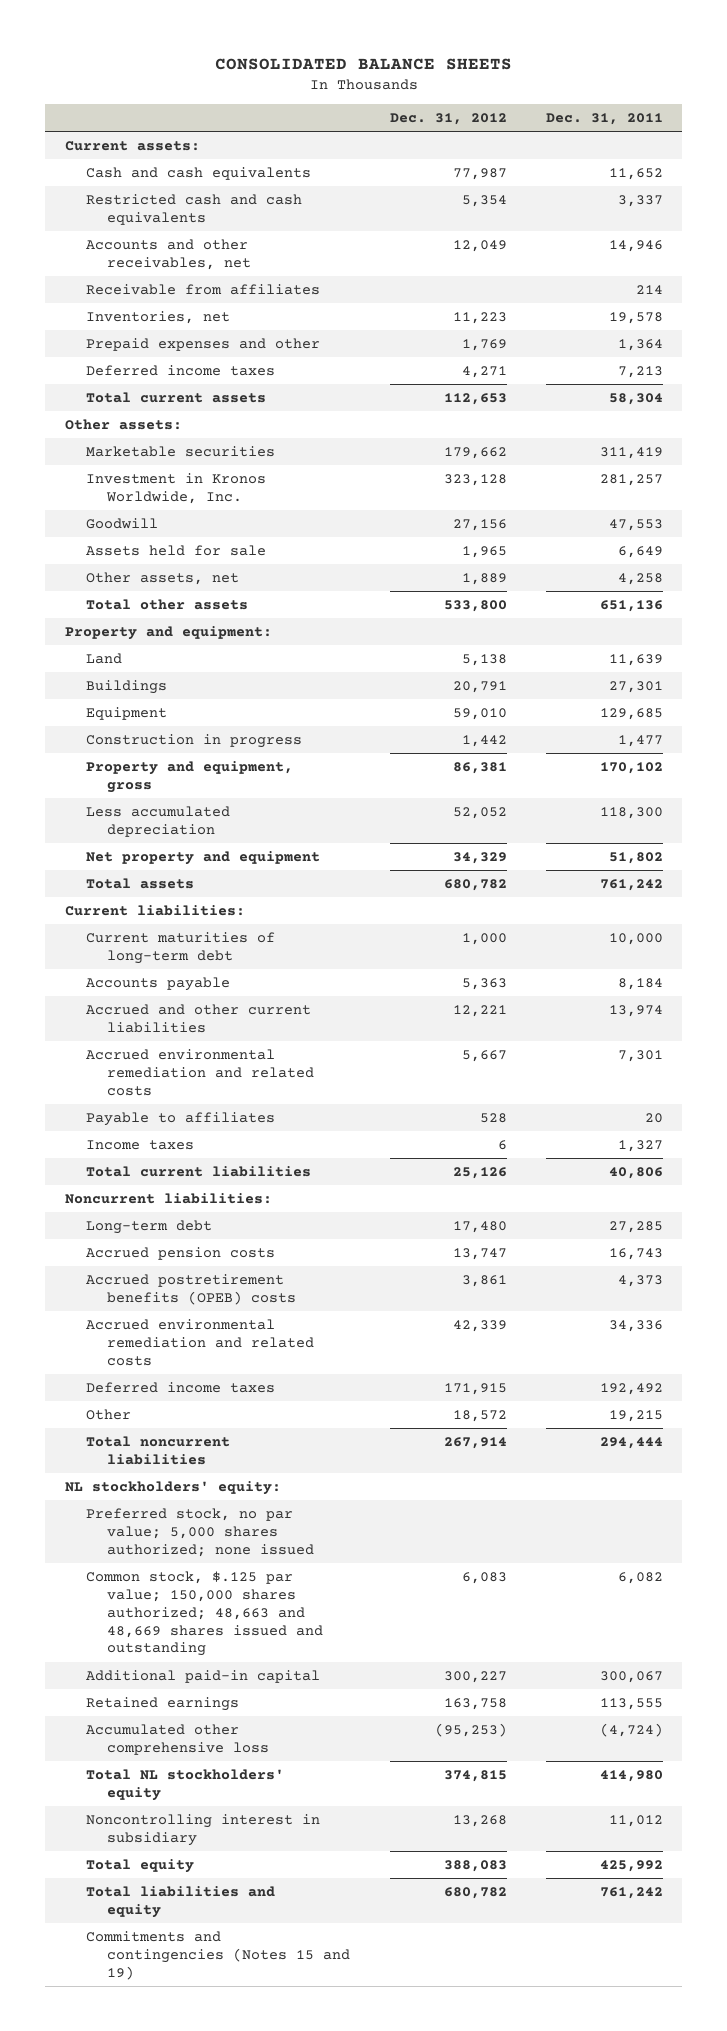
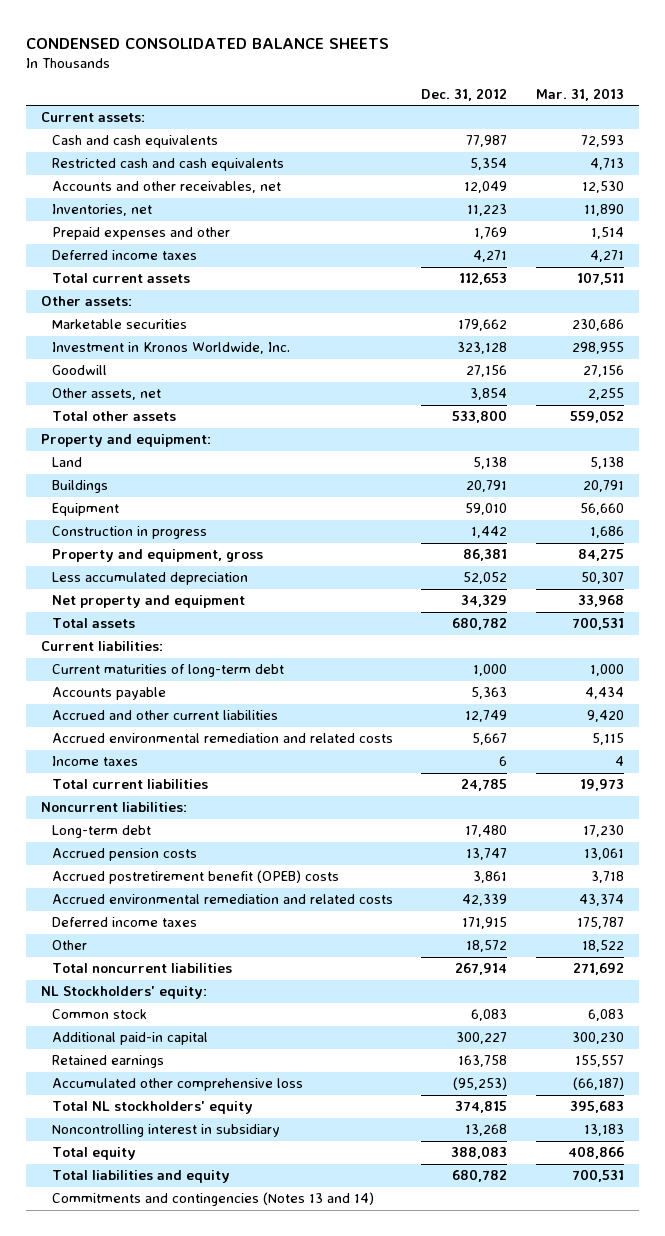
[214,57,512,70] CONSOLIDATED BALANCE SHEETS -> [26,37,390,49] CONDENSED CONSOLIDATED BALANCE SHEETS
[545,113,663,126] Dec. 31, 2011 -> none
none -> [536,87,625,101] Mar. 31, 2013
[86,283,321,295] Receivable from affiliates -> none
[86,544,267,556] Assets held for sale -> none
[461,572,507,585] 1,889 -> [470,388,508,401] 3,854
[452,1004,507,1017] 12,221 -> [465,710,508,723] 12,749
[86,1111,276,1126] Payable to affiliates -> none
[452,1166,507,1179] 25,126 -> [461,779,508,792] 24,785
[86,1273,297,1305] Accrued postretirement benefits (OPEB) costs -> [51,870,339,885] Accrued postretirement benefit (OPEB) costs
[86,1507,315,1557] Preferred stock, no par value; 5,000 shares authorized; none issued -> none
[64,1480,281,1495] NL stockholders' equity: -> [40,986,207,1000] NL Stockholders' equity:
[86,1570,324,1657] Common stock, $.125 par value; 150,000 shares authorized; 48,663 and 48,669 shares issued and outstanding -> [51,1009,147,1020] Common stock
[86,1930,351,1980] Commitments and contingencies (Notes 15 and 19) -> [51,1192,374,1207] Commitments and contingencies (Notes 13 and 14)

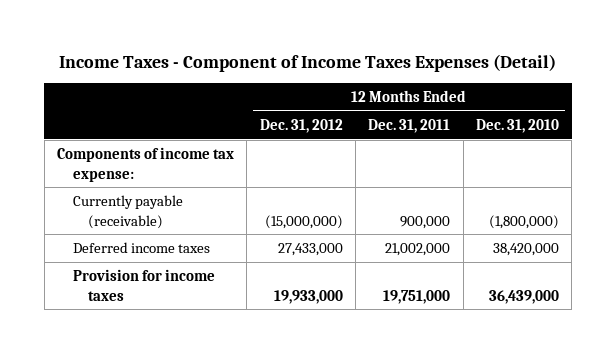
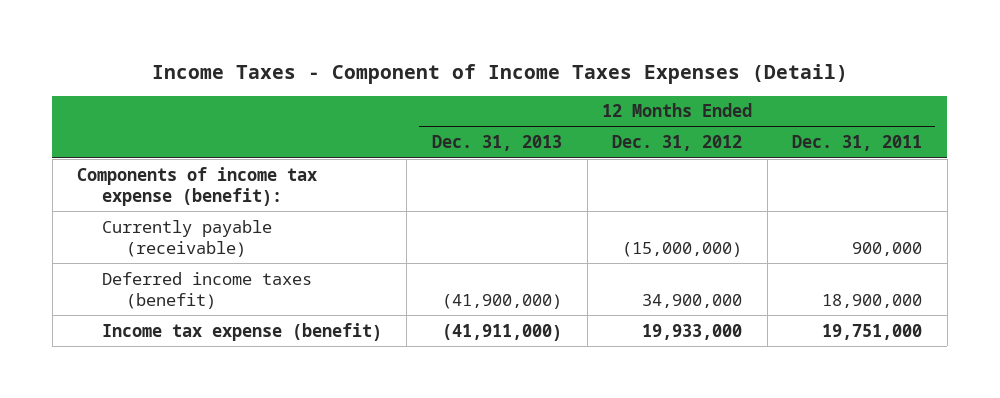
[475,118,559,133] Dec. 31, 2010 -> none
none -> [431,135,562,152] Dec. 31, 2013
[56,147,234,182] Components of income tax expense: -> [77,166,318,206] Components of income tax expense (benefit):
[72,242,210,254] Deferred income taxes -> [101,271,312,309] Deferred income taxes (benefit)
[277,243,343,257] 27,433,000 -> [642,293,743,308] 34,900,000
[385,243,451,257] 21,002,000 -> [822,293,923,308] 18,900,000
[72,269,215,301] Provision for income taxes -> [101,322,382,341] Income tax expense (benefit)

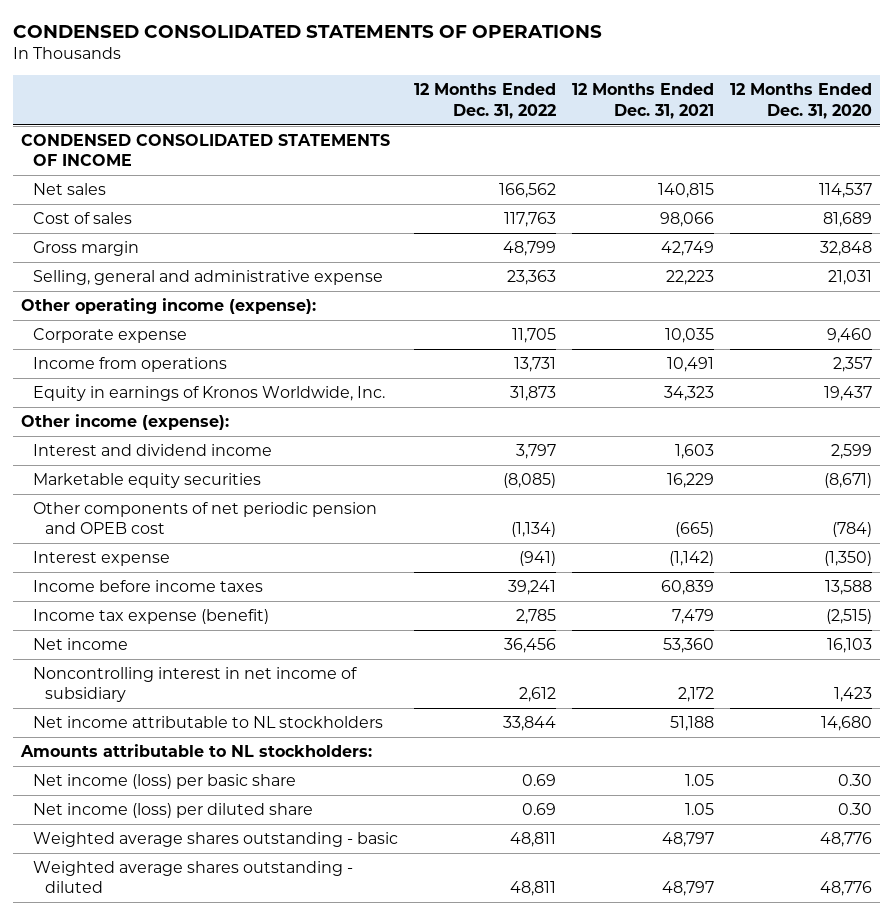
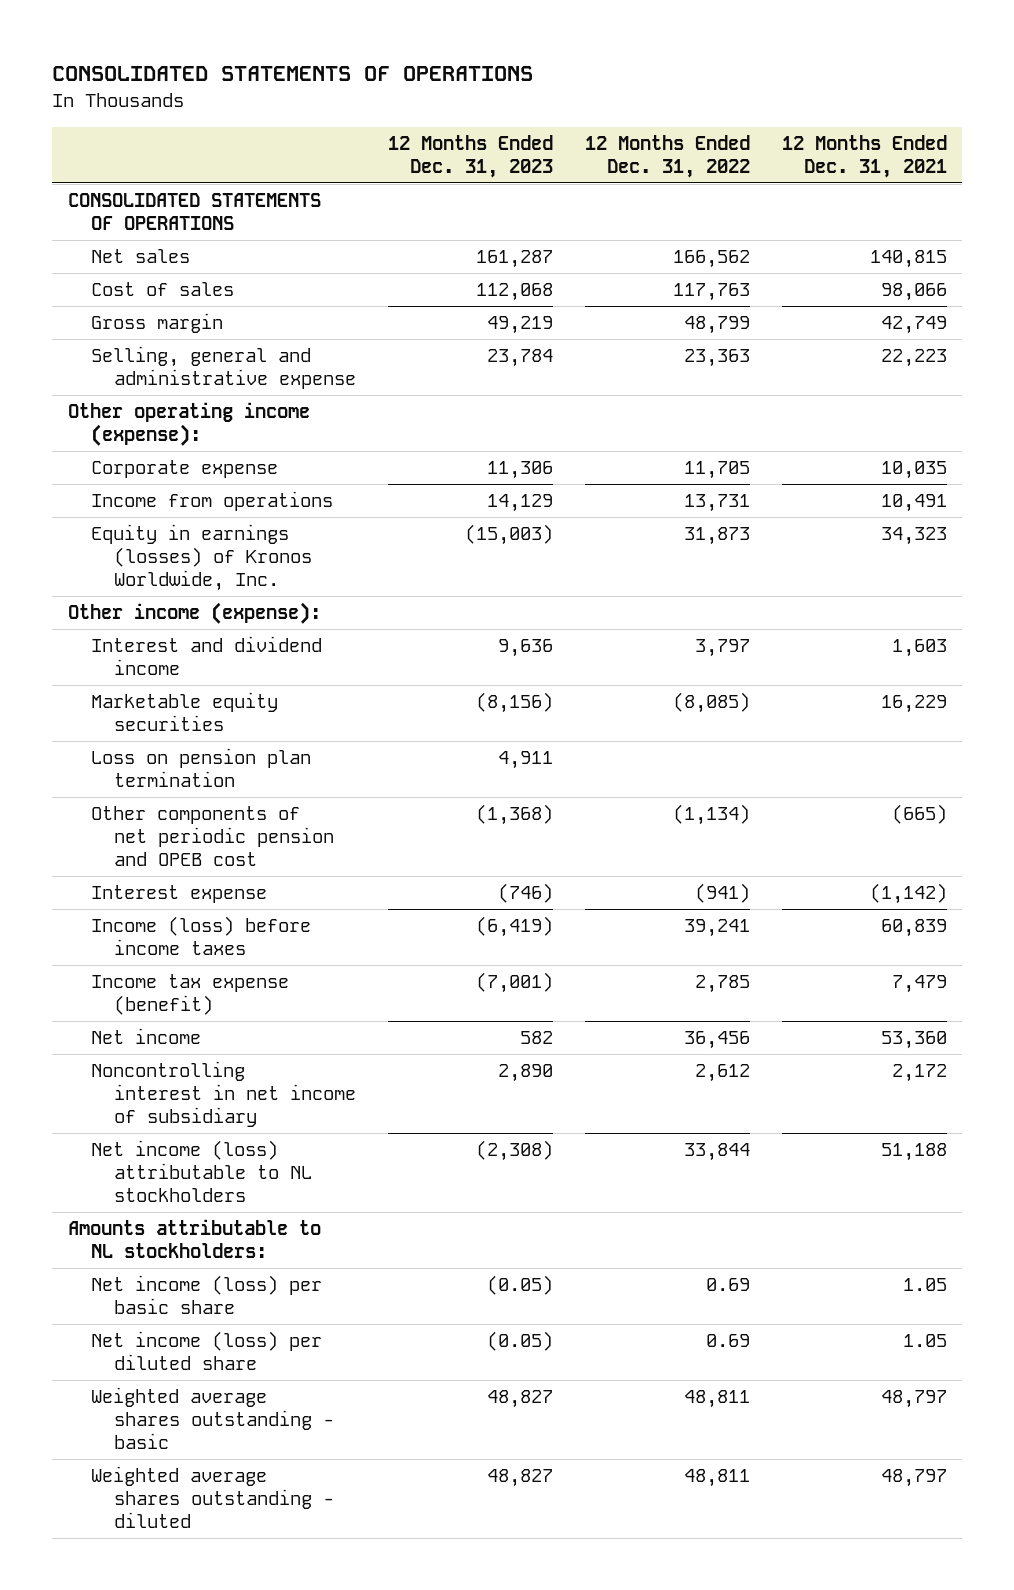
[12,24,602,38] CONDENSED CONSOLIDATED STATEMENTS OF OPERATIONS -> [51,66,533,82] CONSOLIDATED STATEMENTS OF OPERATIONS
[730,83,873,119] 12 Months Ended Dec. 31, 2020 -> none
none -> [387,135,553,178] 12 Months Ended Dec. 31, 2023
[20,133,390,167] CONDENSED CONSOLIDATED STATEMENTS OF INCOME -> [67,193,321,231] CONSOLIDATED STATEMENTS OF OPERATIONS
[32,385,385,401] Equity in earnings of Kronos Worldwide, Inc. -> [90,524,312,591] Equity in earnings (losses) of Kronos Worldwide, Inc.
none -> [90,748,311,788] Loss on pension plan termination
[32,579,263,592] Income before income taxes -> [90,916,311,956] Income (loss) before income taxes
[32,715,383,728] Net income attributable to NL stockholders -> [90,1140,312,1202] Net income (loss) attributable to NL stockholders

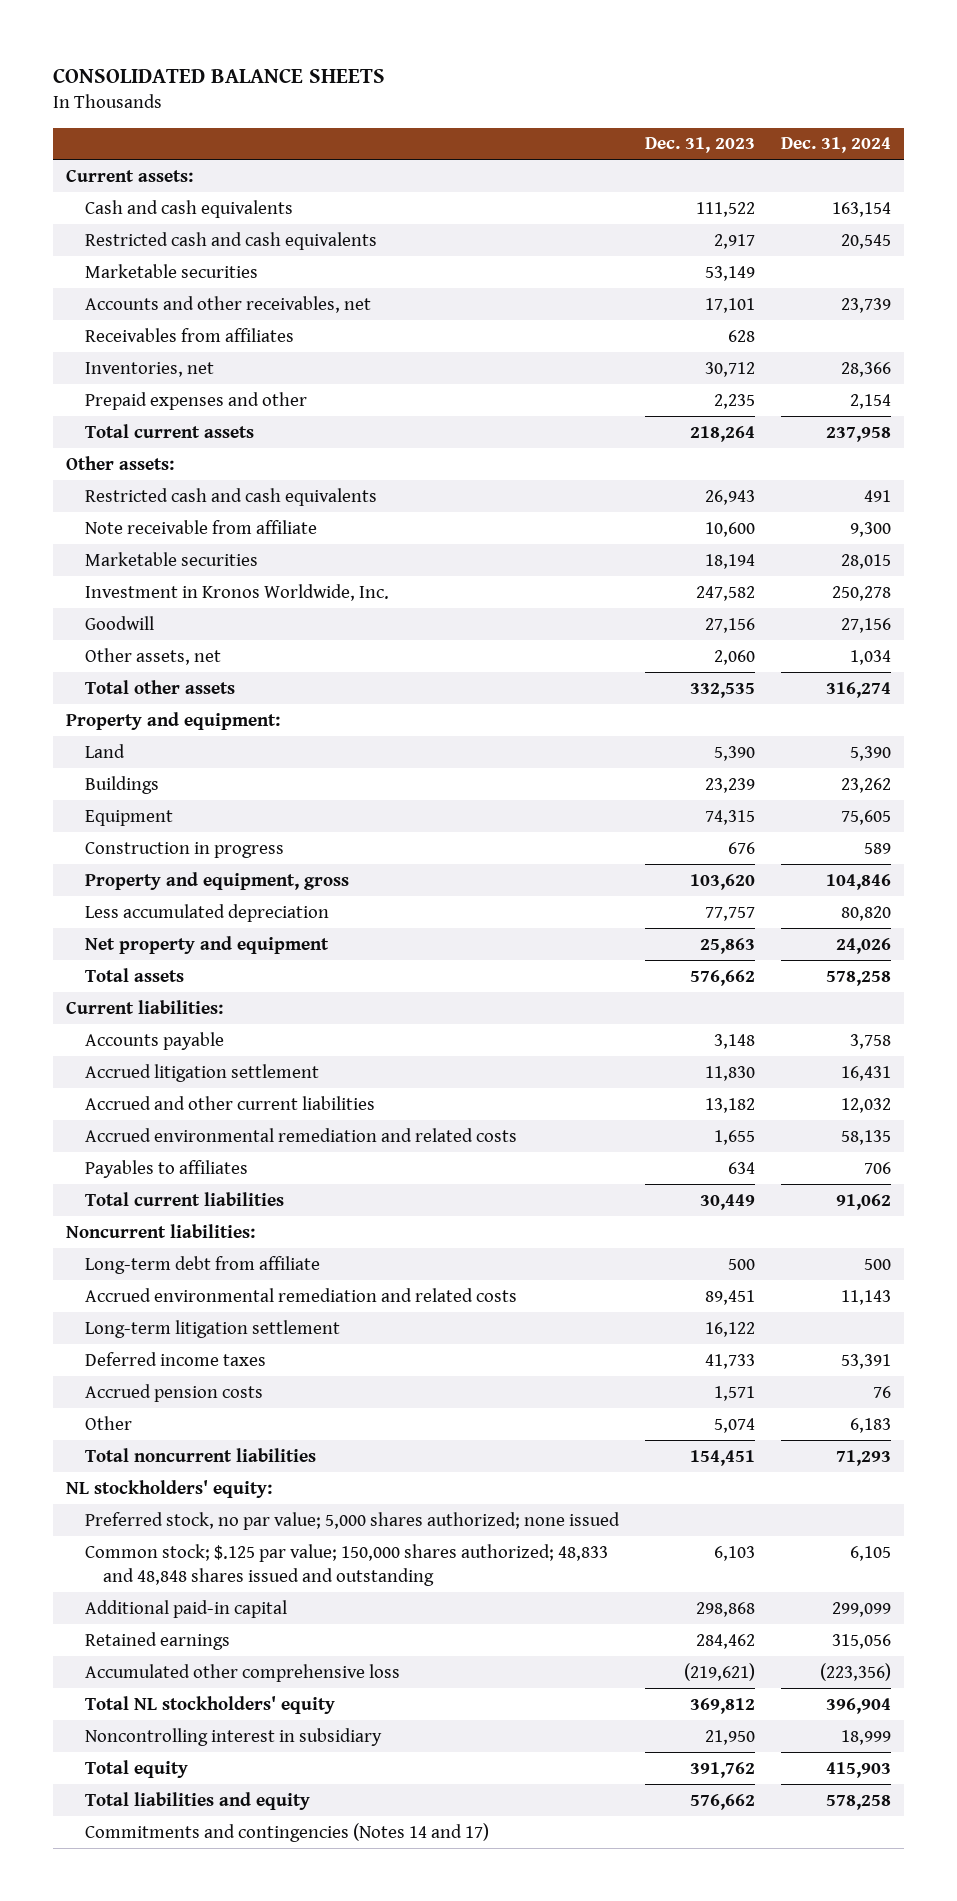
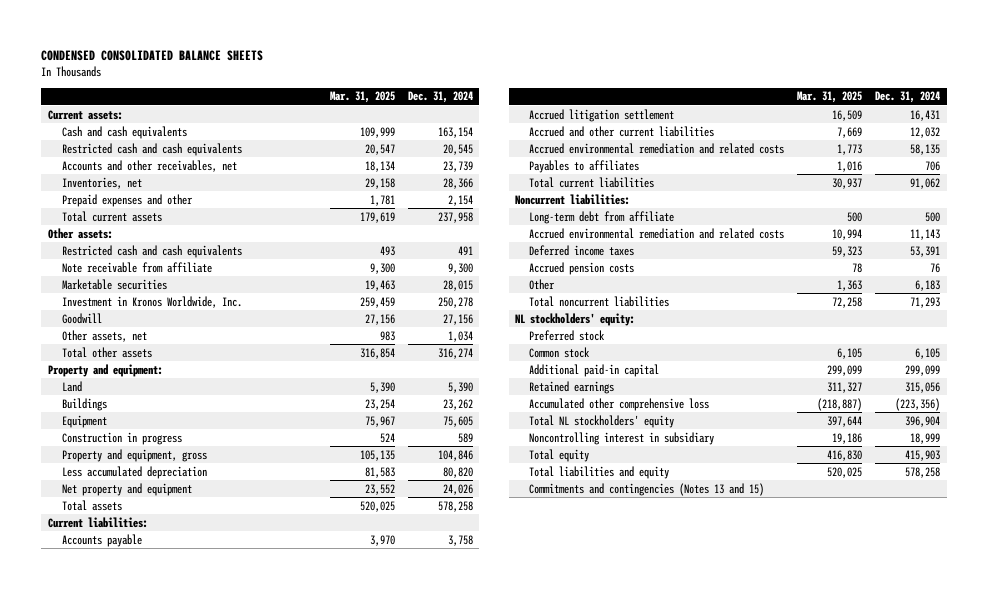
[53,67,386,83] CONSOLIDATED BALANCE SHEETS -> [41,49,264,61] CONDENSED CONSOLIDATED BALANCE SHEETS
[644,137,755,154] Dec. 31, 2023 -> none
none -> [329,91,395,104] Mar. 31, 2025
[84,263,258,278] Marketable securities -> none
[84,327,294,342] Receivables from affiliates -> none
[84,1319,340,1338] Long-term litigation settlement -> none
[84,1511,620,1530] Preferred stock, no par value; 5,000 shares authorized; none issued -> [529,329,606,341] Preferred stock
[84,1543,608,1587] Common stock; $.125 par value; 150,000 shares authorized; 48,833 and 48,848 shares issued and outstanding -> [529,346,591,358] Common stock
[84,1822,489,1842] Commitments and contingencies (Notes 14 and 17) -> [529,482,765,496] Commitments and contingencies (Notes 13 and 15)

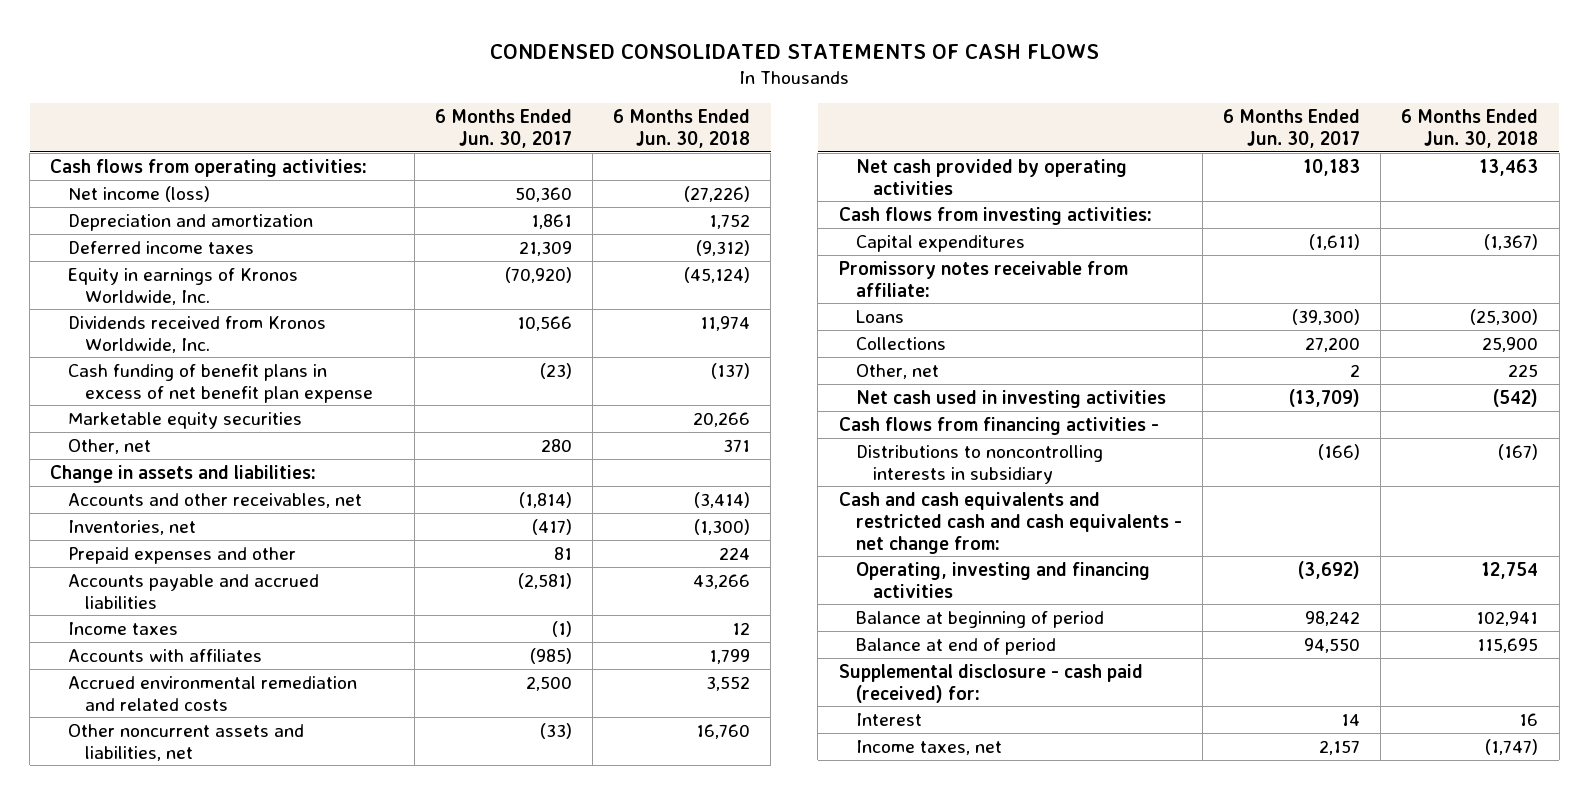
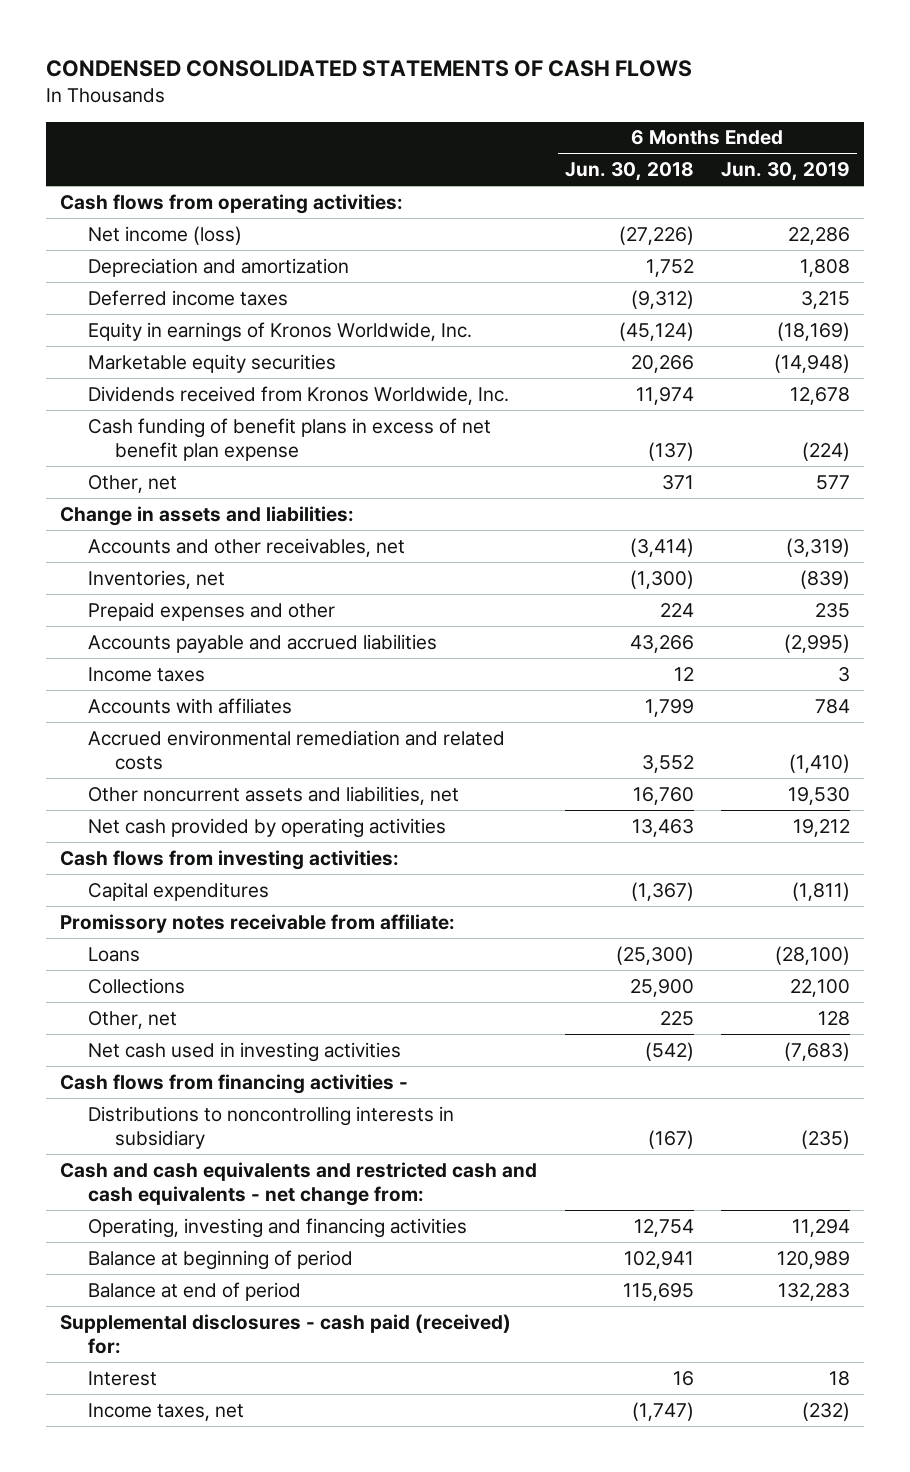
[435,108,573,148] 6 Months Ended Jun. 30, 2017 -> none
none -> [721,162,851,182] Jun. 30, 2019
[67,411,302,429] Marketable equity securities -> [87,353,336,373] Marketable equity securities
[838,663,1143,703] Supplemental disclosure - cash paid (received) for: -> [59,1313,511,1354] Supplemental disclosures - cash paid (received) for:

